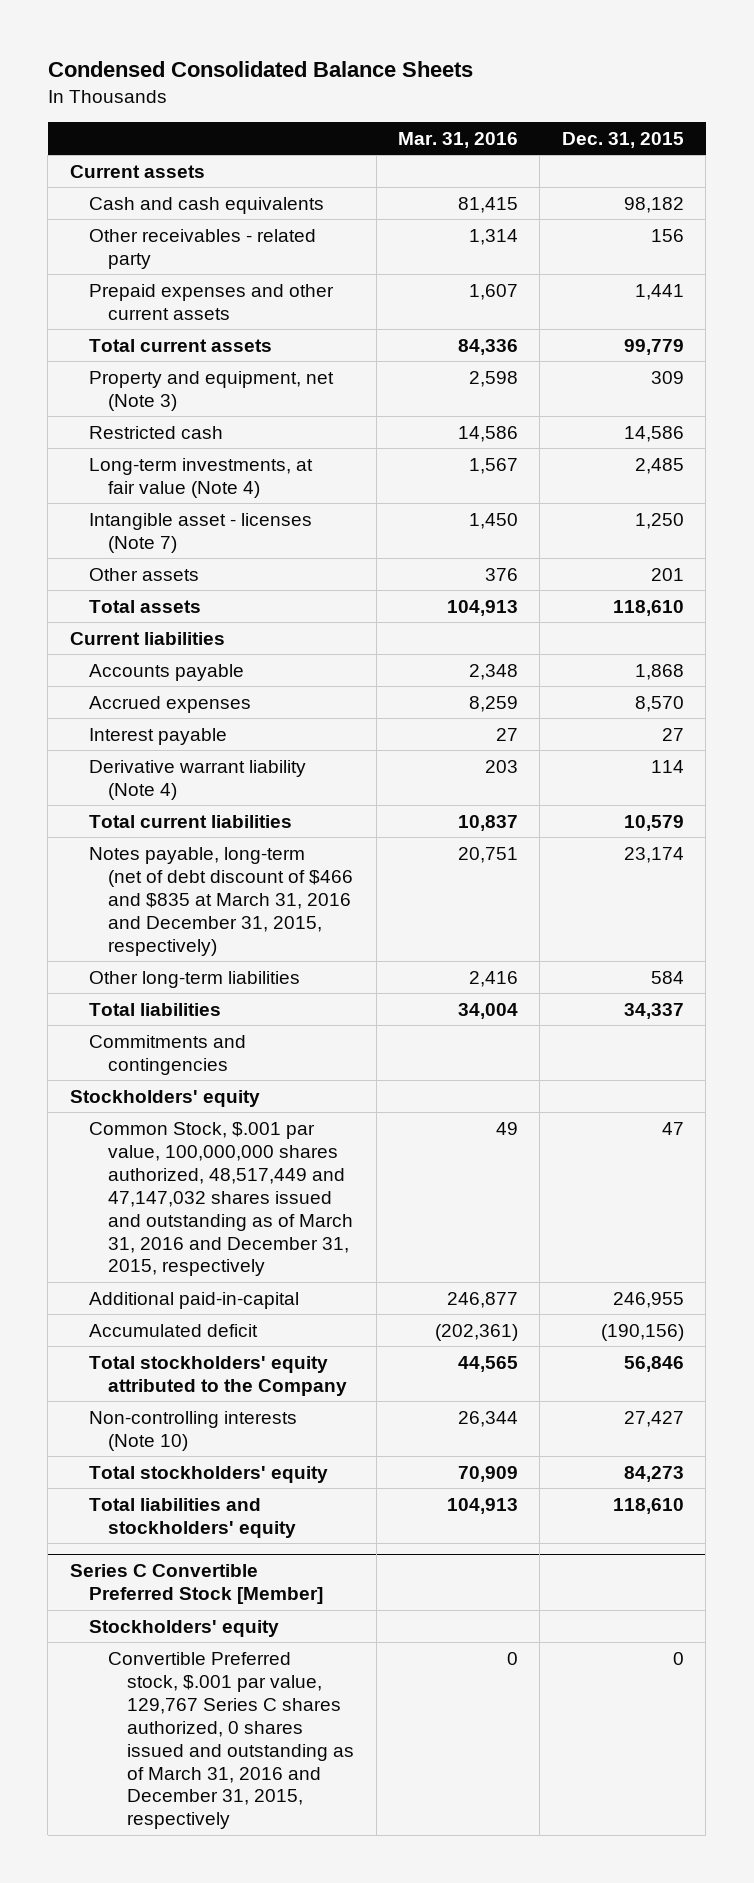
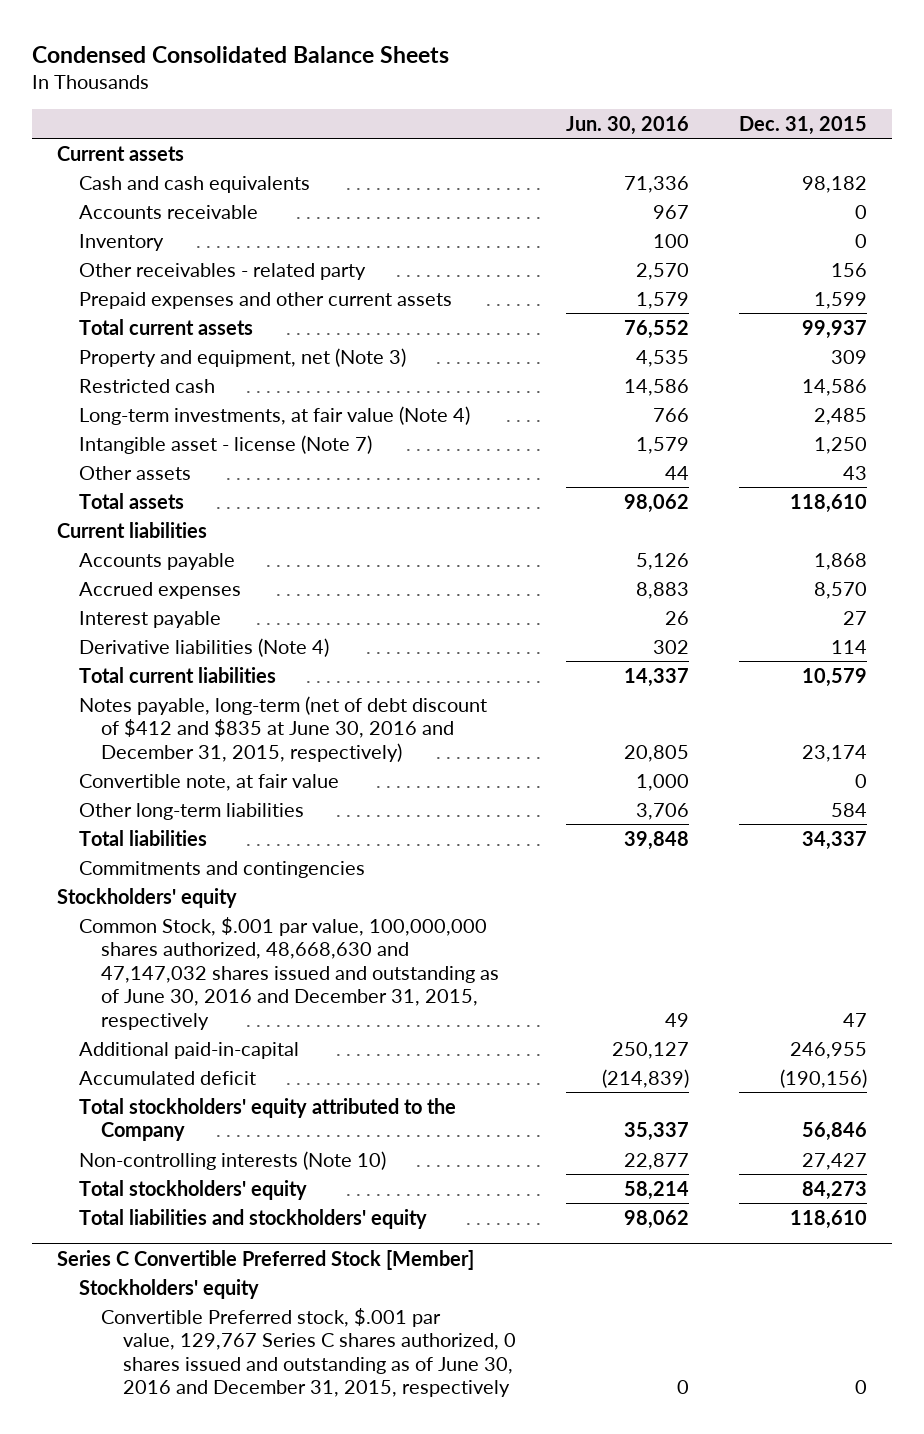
[398,131,519,148] Mar. 31, 2016 -> none
none -> [566,115,690,135] Jun. 30, 2016
none -> [78,204,258,219] Accounts receivable
none -> [78,233,164,251] Inventory
[634,283,684,300] 1,441 -> [814,291,868,309] 1,599
[623,338,684,355] 99,779 -> [802,319,868,339] 99,937
[88,512,312,553] Intangible asset - licenses (Note 7) -> [78,434,372,454] Intangible asset - license (Note 7)
[650,567,684,581] 201 -> [843,465,868,480] 43
[88,759,306,800] Derivative warrant liability (Note 4) -> [78,637,329,657] Derivative liabilities (Note 4)
[88,846,354,956] Notes payable, long-term (net of debt discount of $466 and $835 at March 31, 2016 and December 31, 2015, respectively) -> [78,695,487,762] Notes payable, long-term (net of debt discount of $412 and $835 at June 30, 2016 and December 31, 2015, respectively)
none -> [78,773,339,791] Convertible note, at fair value
[88,1121,354,1277] Common Stock, $.001 par value, 100,000,000 shares authorized, 48,517,449 and 47,147,032 shares issued and outstanding as of March 31, 2016 and December 31, 2015, respectively -> [78,916,500,1030] Common Stock, $.001 par value, 100,000,000 shares authorized, 48,668,630 and 47,147,032 shares issued and outstanding as of June 30, 2016 and December 31, 2015, respectively
[108,1651,355,1830] Convertible Preferred stock, $.001 par value, 129,767 Series C shares authorized, 0 shares issued and outstanding as of March 31, 2016 and December 31, 2015, respectively -> [101,1307,517,1398] Convertible Preferred stock, $.001 par value, 129,767 Series C shares authorized, 0 shares issued and outstanding as of June 30, 2016 and December 31, 2015, respectively

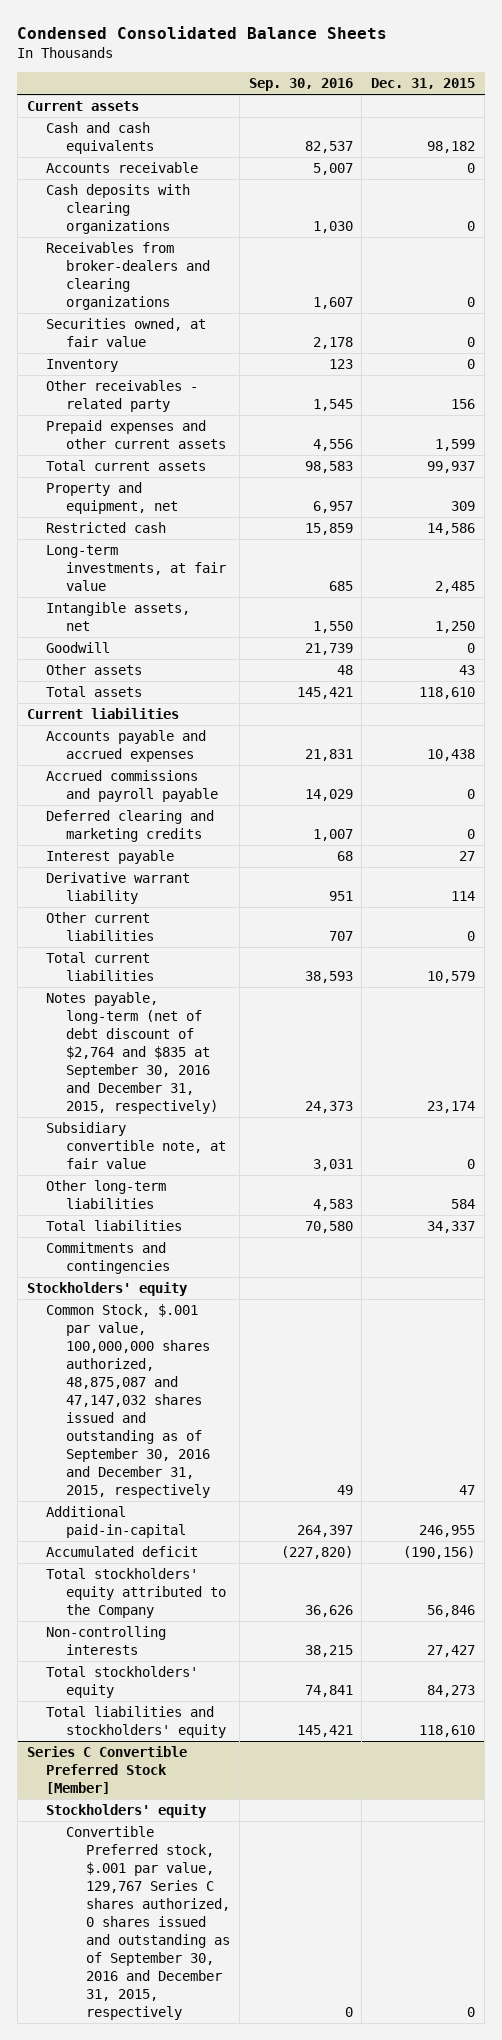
[566,115,690,135] Jun. 30, 2016 -> none
none -> [248,78,353,92] Sep. 30, 2016
none -> [46,184,191,235] Cash deposits with clearing organizations
none -> [46,242,211,311] Receivables from broker-dealers and clearing organizations
none -> [46,318,207,348] Securities owned, at fair value
[78,347,406,367] Property and equipment, net (Note 3) -> [46,482,179,515] Property and equipment, net
[78,405,470,425] Long-term investments, at fair value (Note 4) -> [46,545,227,592] Long-term investments, at fair value
[78,434,372,454] Intangible asset - license (Note 7) -> [46,602,191,632] Intangible assets, net
none -> [46,642,111,654] Goodwill
[78,552,235,570] Accounts payable -> none
[78,581,241,599] Accrued expenses -> none
none -> [46,730,207,763] Accounts payable and accrued expenses
none -> [46,770,219,803] Accrued commissions and payroll payable
none -> [46,810,215,843] Deferred clearing and marketing credits
[78,637,329,657] Derivative liabilities (Note 4) -> [46,872,191,905] Derivative warrant liability
none -> [46,912,155,942] Other current liabilities
[78,695,487,762] Notes payable, long-term (net of debt discount of $412 and $835 at June 30, 2016 and December 31, 2015, respectively) -> [46,992,219,1114] Notes payable, long-term (net of debt discount of $2,764 and $835 at September 30, 2016 and December 31, 2015, respectively)
[78,773,339,791] Convertible note, at fair value -> [46,1122,227,1170] Subsidiary convertible note, at fair value
[78,916,500,1030] Common Stock, $.001 par value, 100,000,000 shares authorized, 48,668,630 and 47,147,032 shares issued and outstanding as of June 30, 2016 and December 31, 2015, respectively -> [46,1304,211,1498] Common Stock, $.001 par value, 100,000,000 shares authorized, 48,875,087 and 47,147,032 shares issued and outstanding as of September 30, 2016 and December 31, 2015, respectively
[78,1150,386,1170] Non-controlling interests (Note 10) -> [46,1626,167,1656] Non-controlling interests
[101,1307,517,1398] Convertible Preferred stock, $.001 par value, 129,767 Series C shares authorized, 0 shares issued and outstanding as of June 30, 2016 and December 31, 2015, respectively -> [66,1826,230,2020] Convertible Preferred stock, $.001 par value, 129,767 Series C shares authorized, 0 shares issued and outstanding as of September 30, 2016 and December 31, 2015, respectively

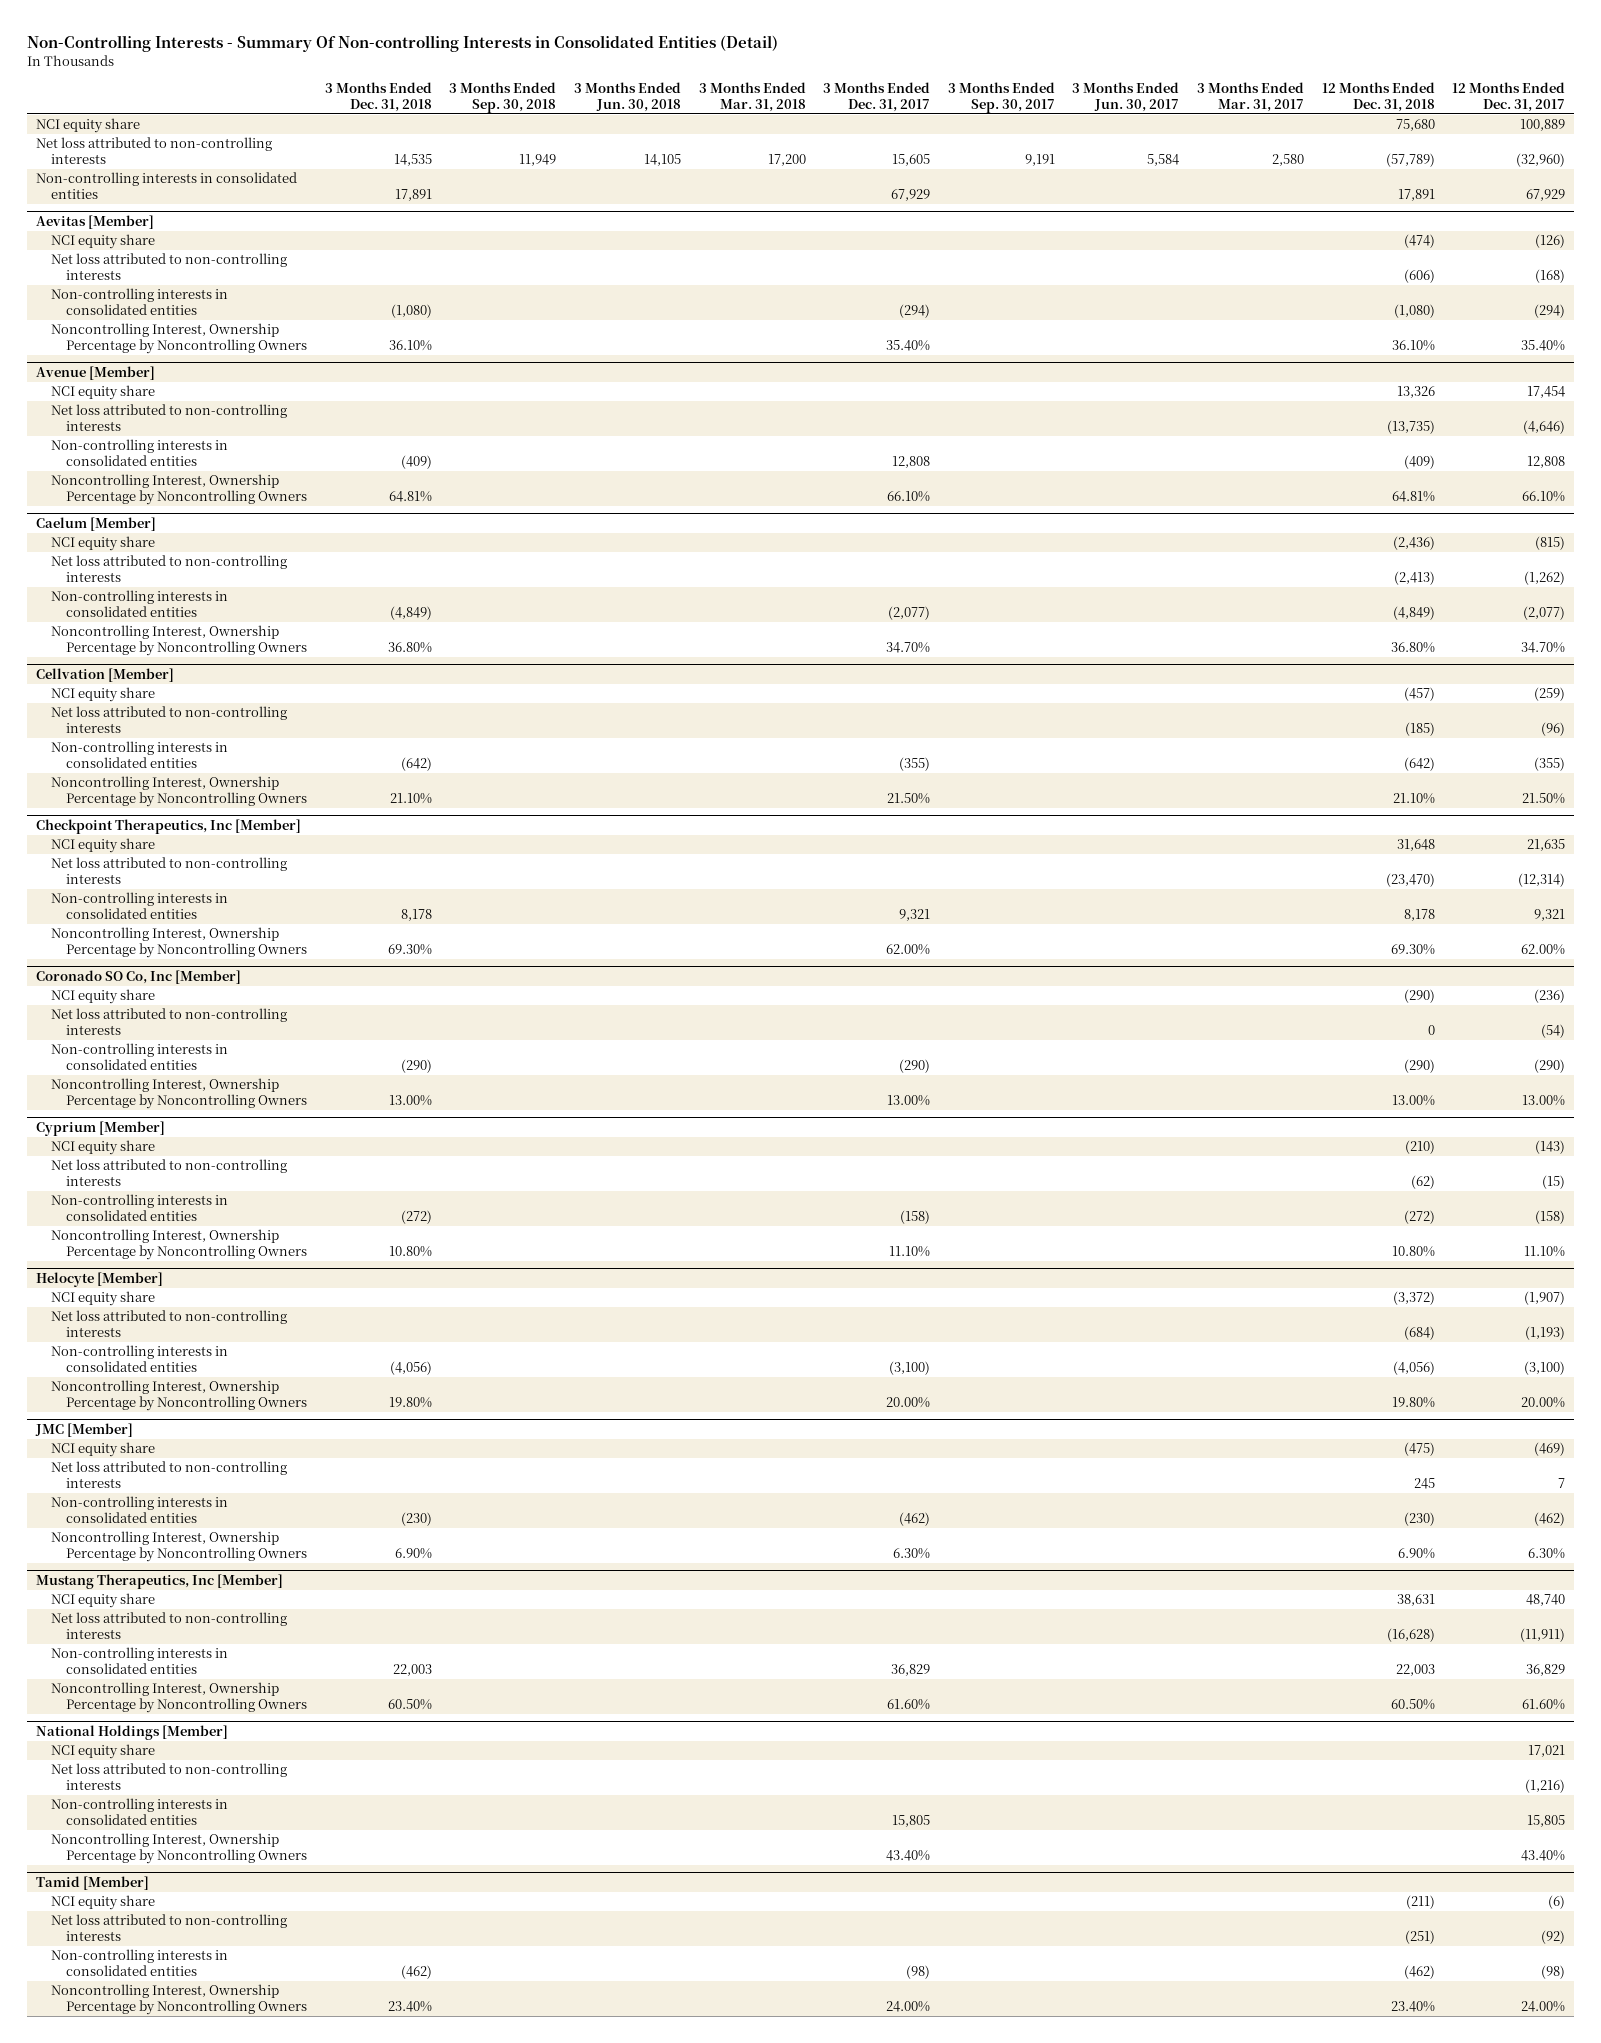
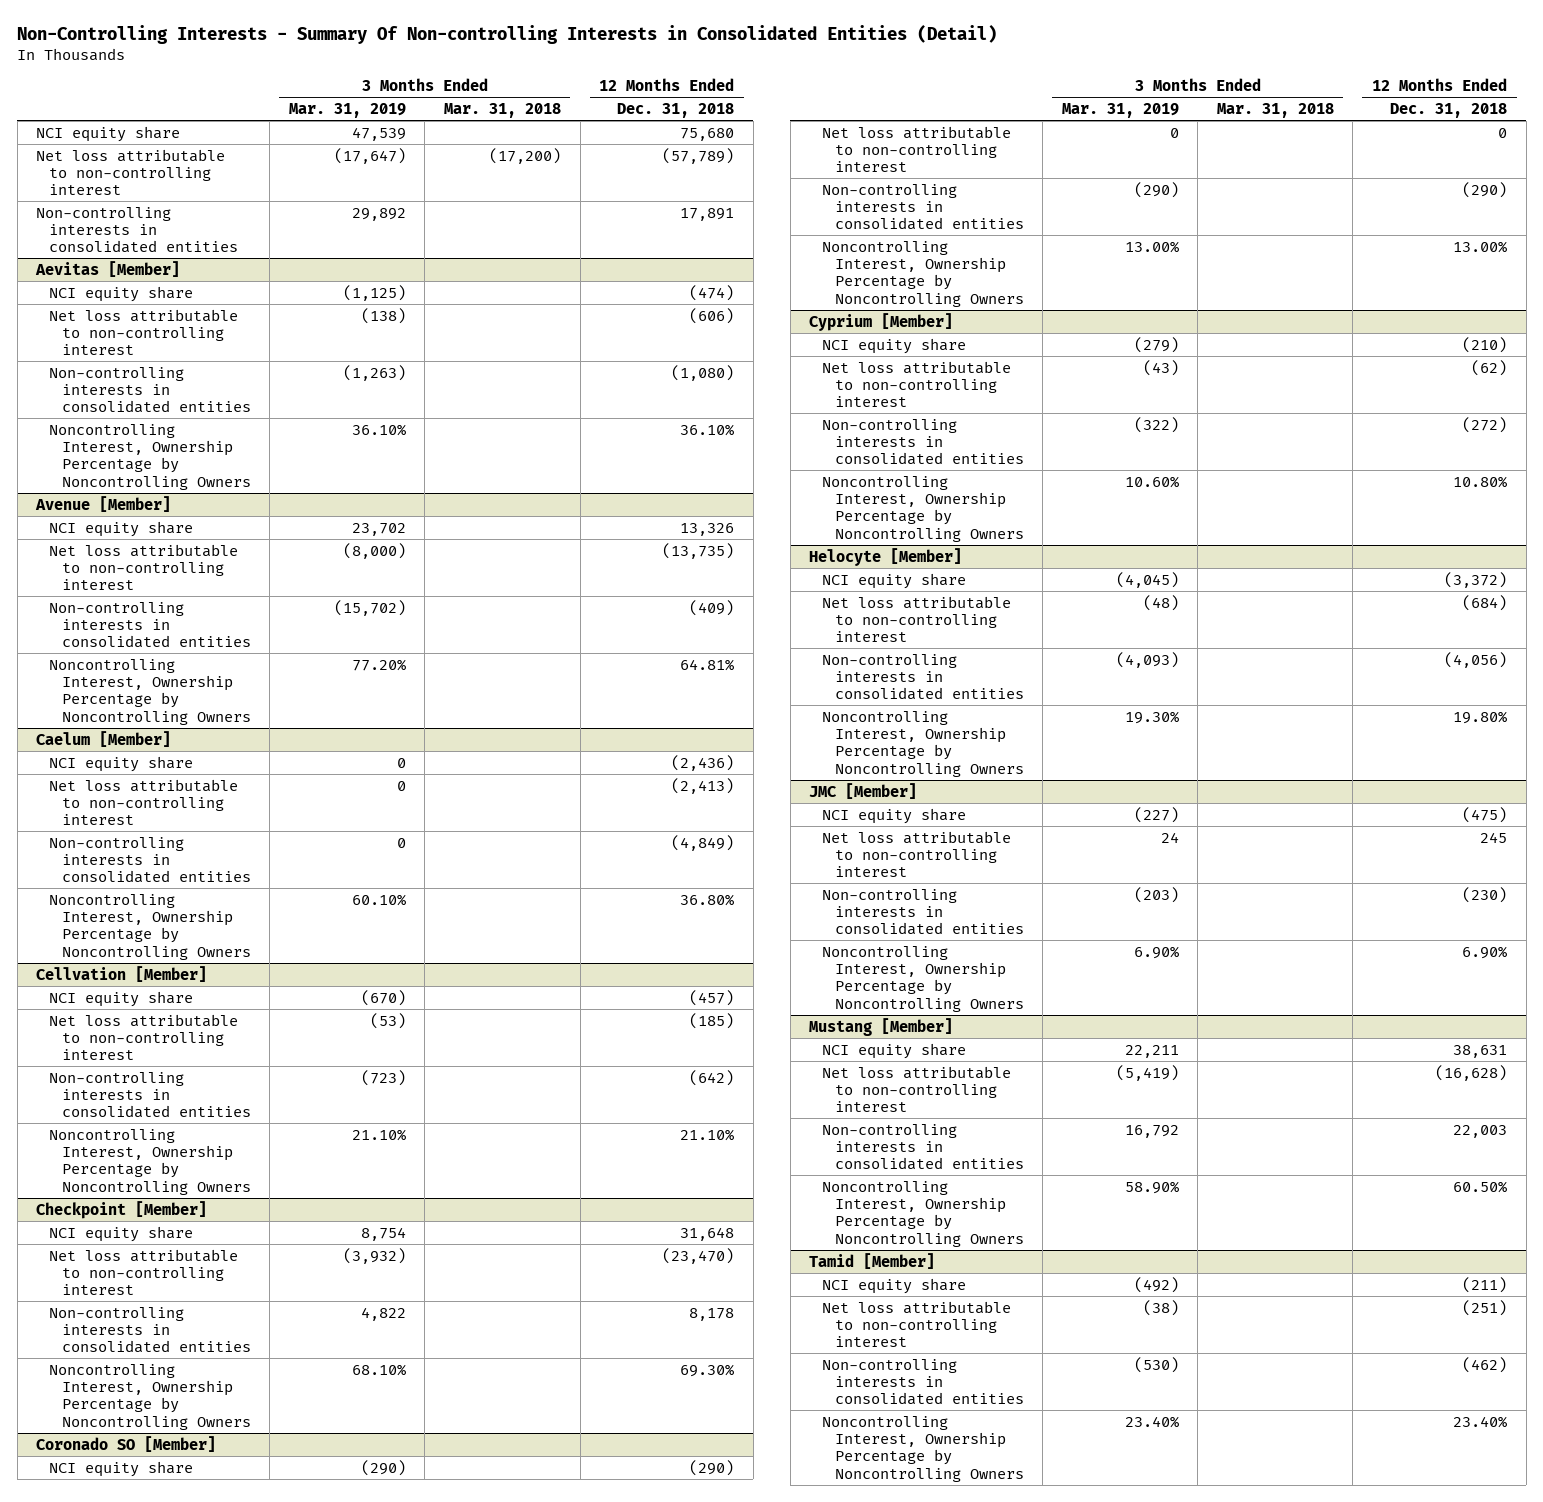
[324,82,432,113] 3 Months Ended Dec. 31, 2018 -> none
[449,82,557,114] 3 Months Ended Sep. 30, 2018 -> none
[574,82,682,113] 3 Months Ended Jun. 30, 2018 -> none
[823,82,931,113] 3 Months Ended Dec. 31, 2017 -> none
[947,82,1055,114] 3 Months Ended Sep. 30, 2017 -> none
[1072,82,1180,113] 3 Months Ended Jun. 30, 2017 -> none
[1196,82,1304,113] 3 Months Ended Mar. 31, 2017 -> none
[1452,82,1566,113] 12 Months Ended Dec. 31, 2017 -> none
none -> [288,102,406,118] Mar. 31, 2019
[35,137,272,165] Net loss attributed to non-controlling interests -> [36,148,226,196] Net loss attributable to non-controlling interest
[767,154,806,167] 17,200 -> [488,147,561,164] (17,200)
[51,253,288,281] Net loss attributed to non-controlling interests -> [48,308,238,356] Net loss attributable to non-controlling interest
[51,404,288,432] Net loss attributed to non-controlling interests -> [48,543,238,591] Net loss attributable to non-controlling interest
[51,555,288,583] Net loss attributed to non-controlling interests -> [48,778,238,826] Net loss attributable to non-controlling interest
[51,706,288,734] Net loss attributed to non-controlling interests -> [48,1013,238,1061] Net loss attributable to non-controlling interest
[35,819,301,835] Checkpoint Therapeutics, Inc [Member] -> [36,1200,208,1219] Checkpoint [Member]
[51,857,288,885] Net loss attributed to non-controlling interests -> [48,1248,238,1296] Net loss attributable to non-controlling interest
[35,970,241,985] Coronado SO Co, Inc [Member] -> [36,1435,217,1452] Coronado SO [Member]
[51,1008,288,1036] Net loss attributed to non-controlling interests -> [821,125,1011,173] Net loss attributable to non-controlling interest
[51,1159,288,1187] Net loss attributed to non-controlling interests -> [821,360,1011,408] Net loss attributable to non-controlling interest
[51,1310,288,1338] Net loss attributed to non-controlling interests -> [821,595,1011,643] Net loss attributable to non-controlling interest
[51,1461,288,1489] Net loss attributed to non-controlling interests -> [821,830,1011,878] Net loss attributable to non-controlling interest
[35,1574,283,1590] Mustang Therapeutics, Inc [Member] -> [809,1017,954,1036] Mustang [Member]
[51,1612,288,1640] Net loss attributed to non-controlling interests -> [821,1065,1011,1113] Net loss attributable to non-controlling interest
[35,1725,228,1741] National Holdings [Member] -> none
[51,1744,156,1760] NCI equity share -> none
[51,1763,288,1791] Net loss attributed to non-controlling interests -> none
[51,1798,229,1826] Non-controlling interests in consolidated entities -> none
[51,1833,308,1865] Noncontrolling Interest, Ownership Percentage by Noncontrolling Owners -> none
[51,1914,288,1942] Net loss attributed to non-controlling interests -> [821,1300,1011,1348] Net loss attributable to non-controlling interest

